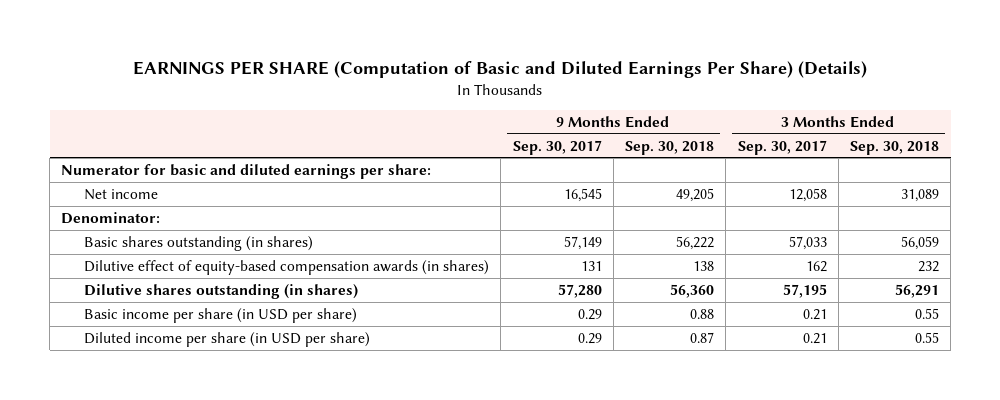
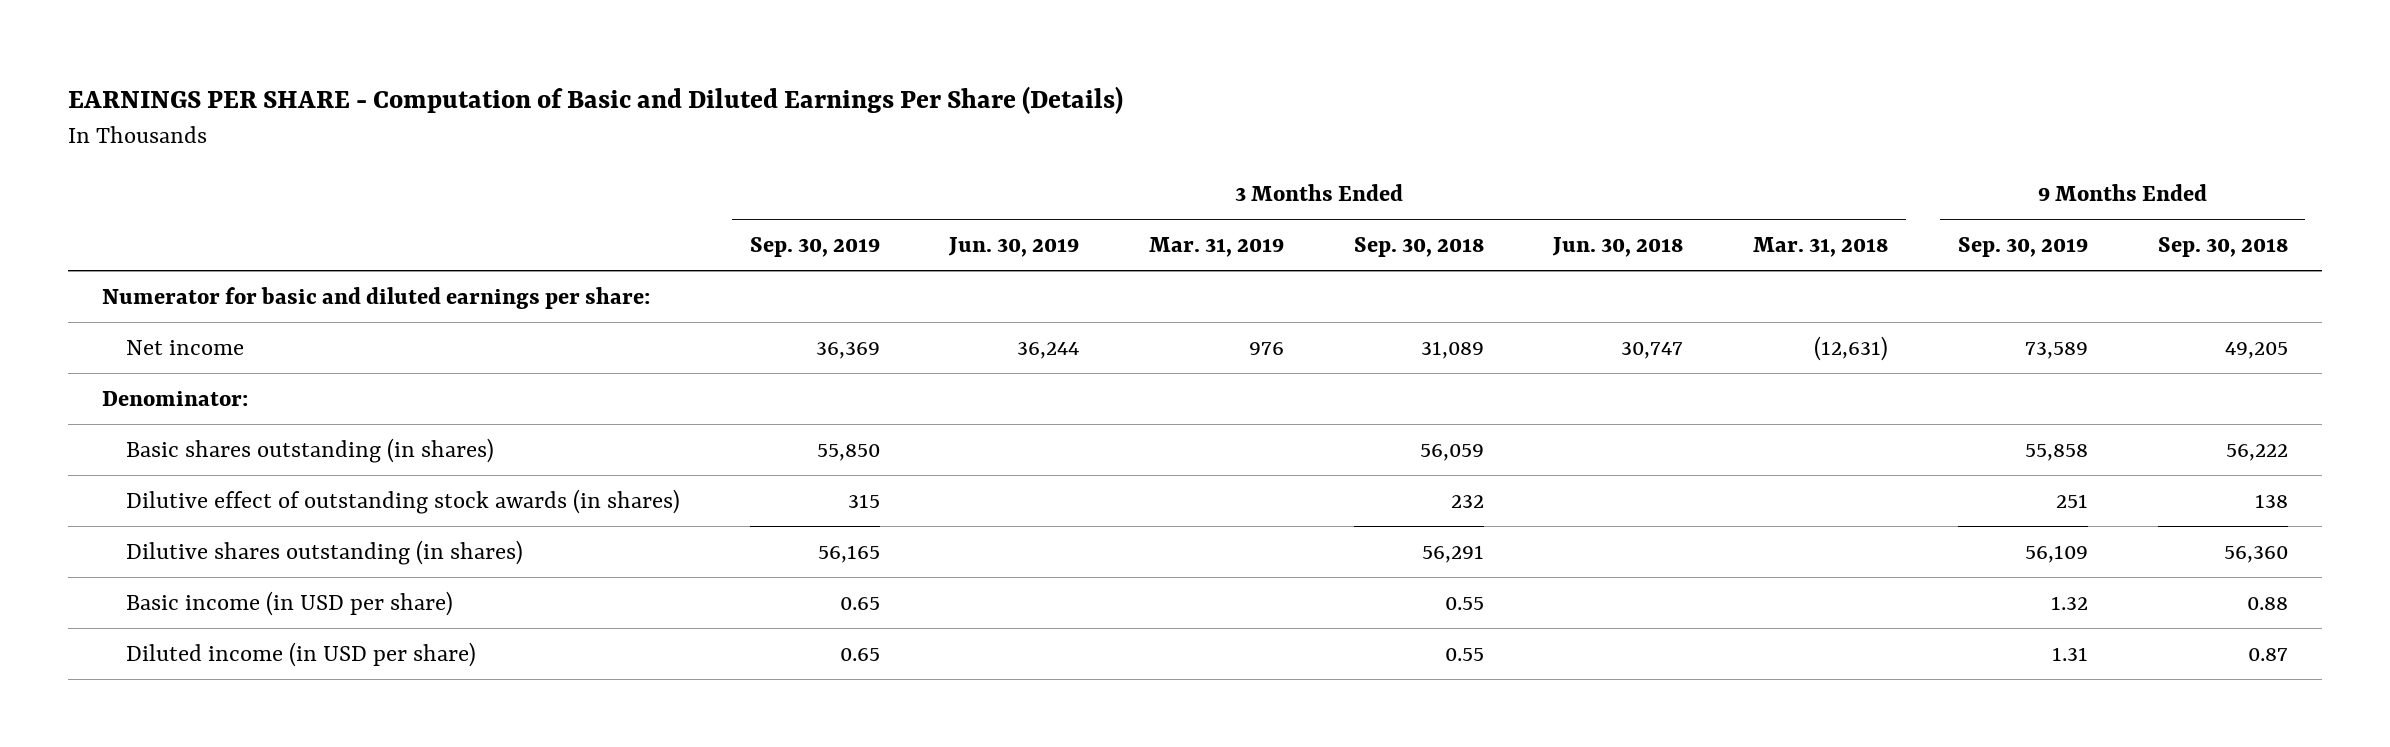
[133,60,868,78] EARNINGS PER SHARE (Computation of Basic and Diluted Earnings Per Share) (Details) -> [67,85,1123,114] EARNINGS PER SHARE - Computation of Basic and Diluted Earnings Per Share (Details)
[512,139,602,155] Sep. 30, 2017 -> none
[737,139,827,155] Sep. 30, 2017 -> none
none -> [749,237,880,258] Sep. 30, 2019
none -> [948,237,1080,258] Jun. 30, 2019
none -> [1149,237,1285,258] Mar. 31, 2019
none -> [1552,237,1684,258] Jun. 30, 2018
none -> [1753,237,1889,258] Mar. 31, 2018
none -> [1957,237,2088,258] Sep. 30, 2019
[83,259,489,275] Dilutive effect of equity-based compensation awards (in shares) -> [126,488,681,514] Dilutive effect of outstanding stock awards (in shares)
[83,307,357,323] Basic income per share (in USD per share) -> [126,590,454,616] Basic income (in USD per share)
[83,331,370,347] Diluted income per share (in USD per share) -> [126,641,477,667] Diluted income (in USD per share)

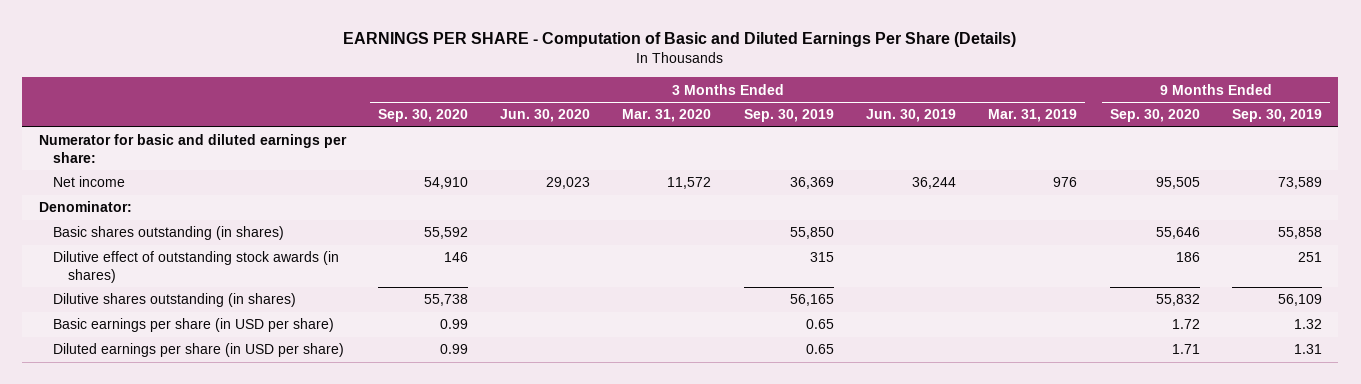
[1353,237,1484,258] Sep. 30, 2018 -> none
[1552,237,1684,258] Jun. 30, 2018 -> none
[1753,237,1889,258] Mar. 31, 2018 -> none
[2157,237,2288,258] Sep. 30, 2018 -> none
none -> [377,109,468,123] Sep. 30, 2020
none -> [500,109,591,123] Jun. 30, 2020
none -> [622,109,712,123] Mar. 31, 2020
none -> [1109,109,1200,123] Sep. 30, 2020
[126,590,454,616] Basic income (in USD per share) -> [53,318,335,333] Basic earnings per share (in USD per share)
[126,641,477,667] Diluted income (in USD per share) -> [53,343,345,358] Diluted earnings per share (in USD per share)

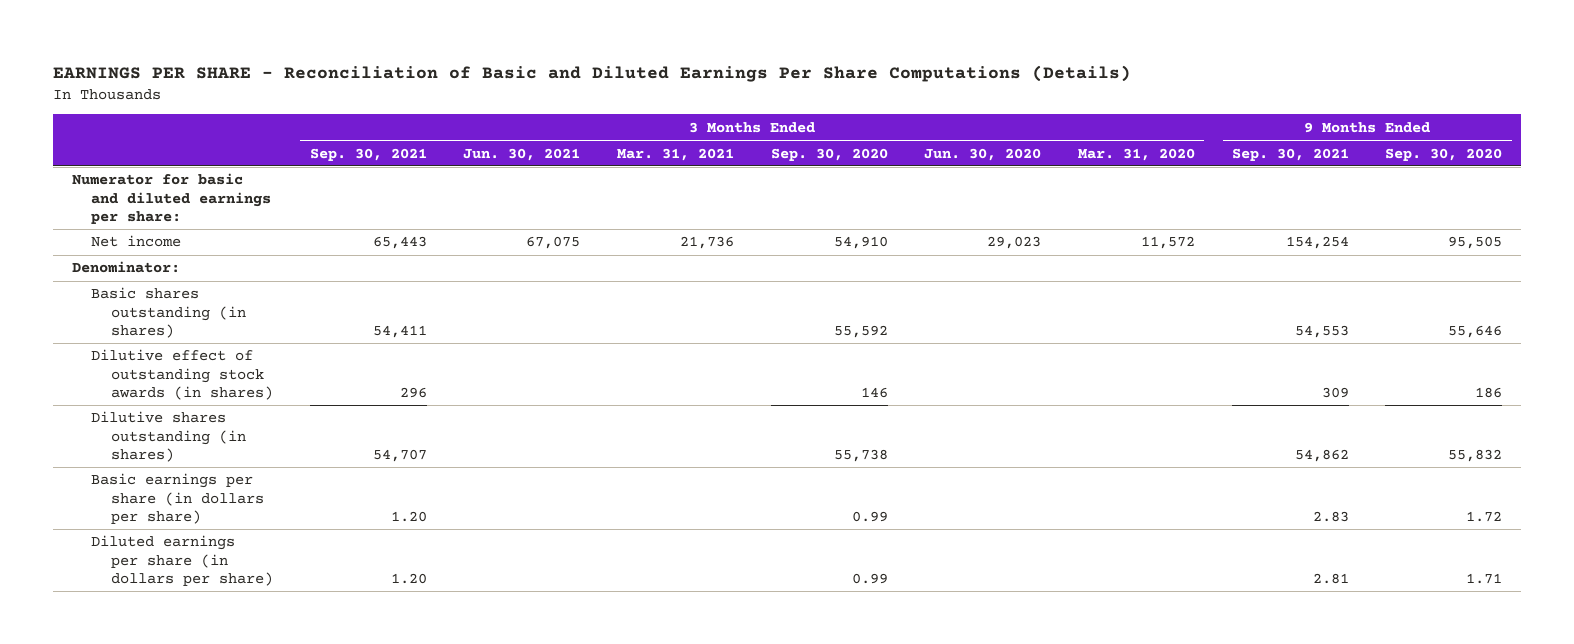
[343,32,1017,48] EARNINGS PER SHARE - Computation of Basic and Diluted Earnings Per Share (Details) -> [53,64,1132,82] EARNINGS PER SHARE - Reconciliation of Basic and Diluted Earnings Per Share Computations (Details)
[743,109,834,123] Sep. 30, 2019 -> none
[866,109,957,123] Jun. 30, 2019 -> none
[988,109,1078,123] Mar. 31, 2019 -> none
[1231,109,1322,123] Sep. 30, 2019 -> none
none -> [309,147,427,161] Sep. 30, 2021
none -> [463,147,581,161] Jun. 30, 2021
none -> [617,147,735,161] Mar. 31, 2021
none -> [1231,147,1349,161] Sep. 30, 2021
[53,318,335,333] Basic earnings per share (in USD per share) -> [91,473,264,524] Basic earnings per share (in dollars per share)
[53,343,345,358] Diluted earnings per share (in USD per share) -> [91,535,273,586] Diluted earnings per share (in dollars per share)

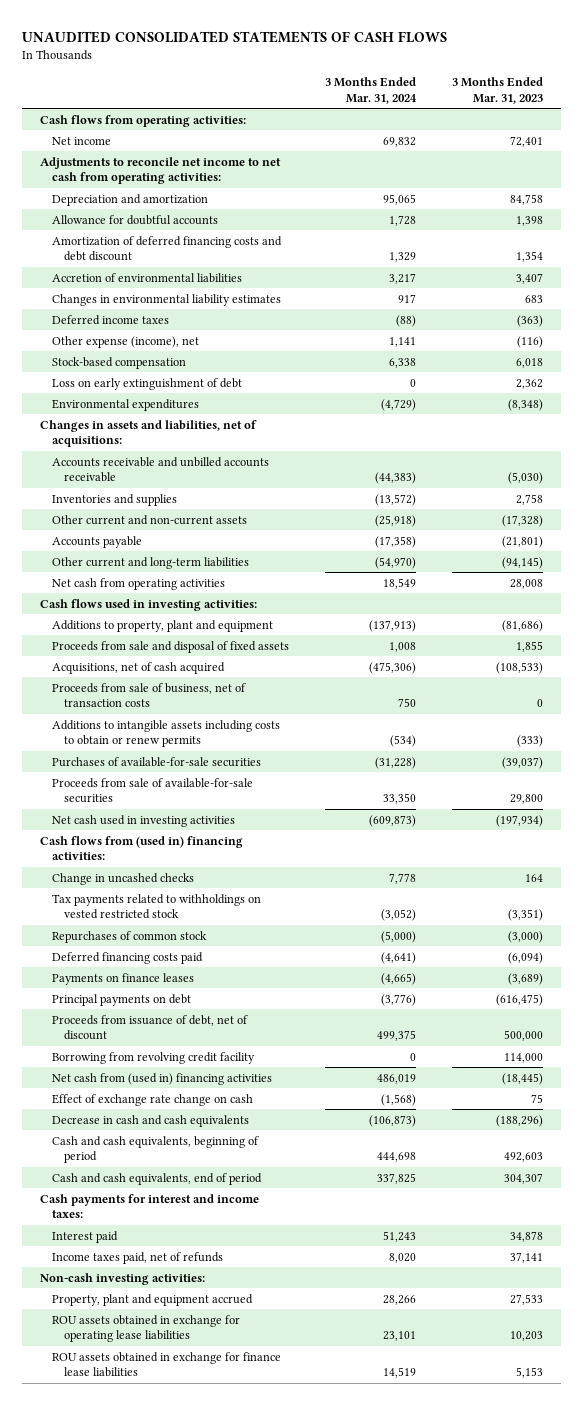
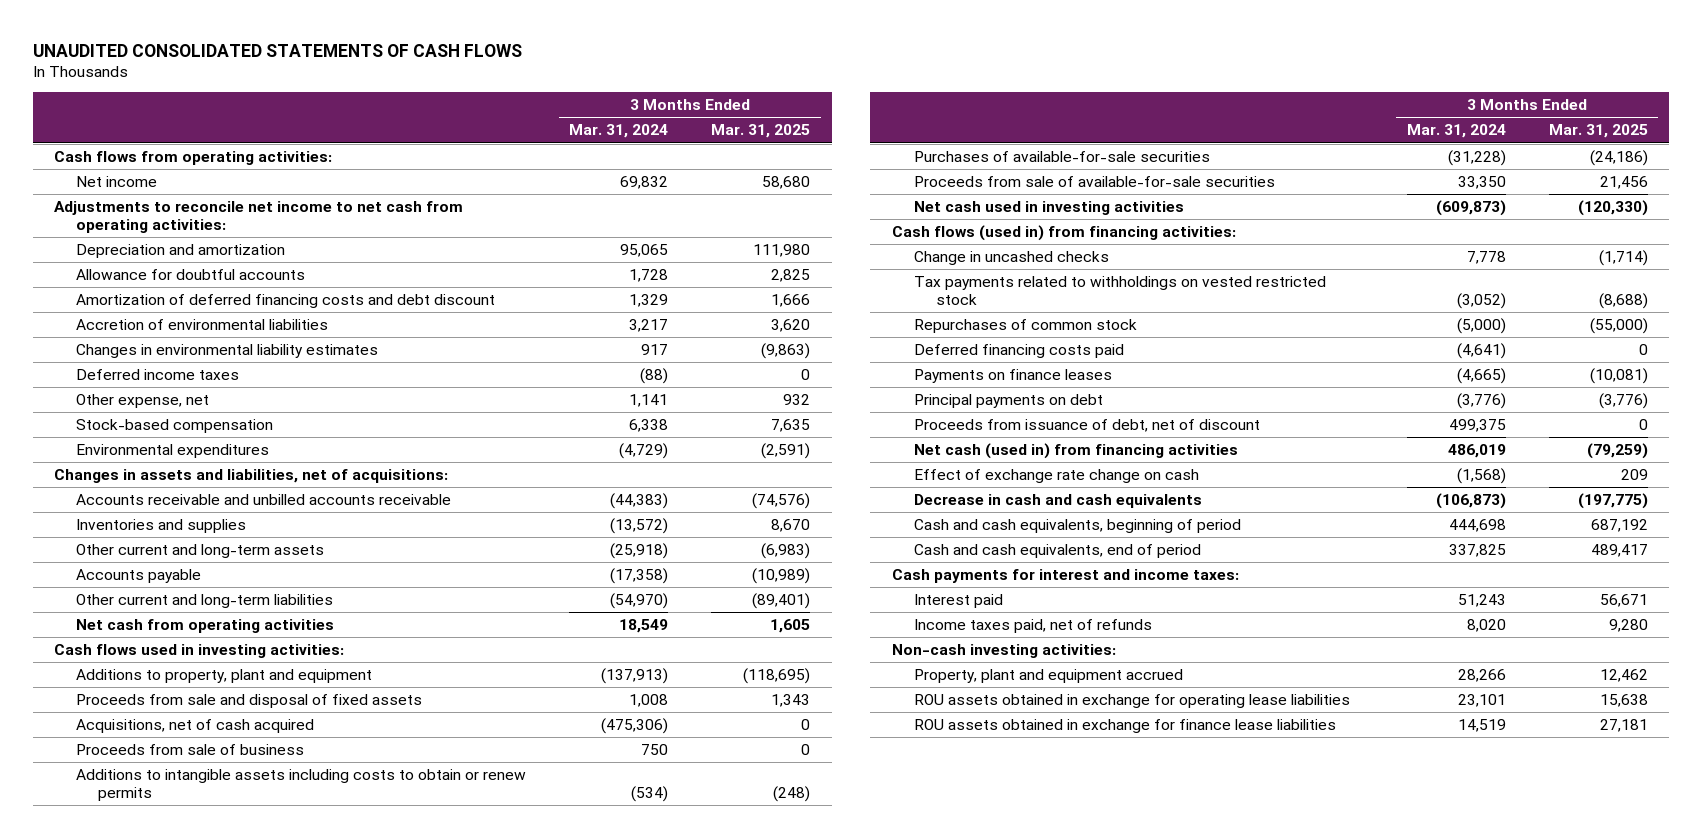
[452,76,544,104] 3 Months Ended Mar. 31, 2023 -> none
none -> [711,124,811,139] Mar. 31, 2025
[52,335,200,348] Other expense (income), net -> [76,393,210,408] Other expense, net
[52,377,243,390] Loss on early extinguishment of debt -> none
[52,514,248,525] Other current and non-current assets -> [76,543,325,558] Other current and long-term assets
[52,682,247,708] Proceeds from sale of business, net of transaction costs -> [76,743,305,755] Proceeds from sale of business
[40,835,244,861] Cash flows from (used in) financing activities: -> [891,224,1236,241] Cash flows (used in) from financing activities:
[52,1051,256,1064] Borrowing from revolving credit facility -> none
[52,1072,273,1085] Net cash from (used in) financing activities -> [913,442,1238,459] Net cash (used in) from financing activities

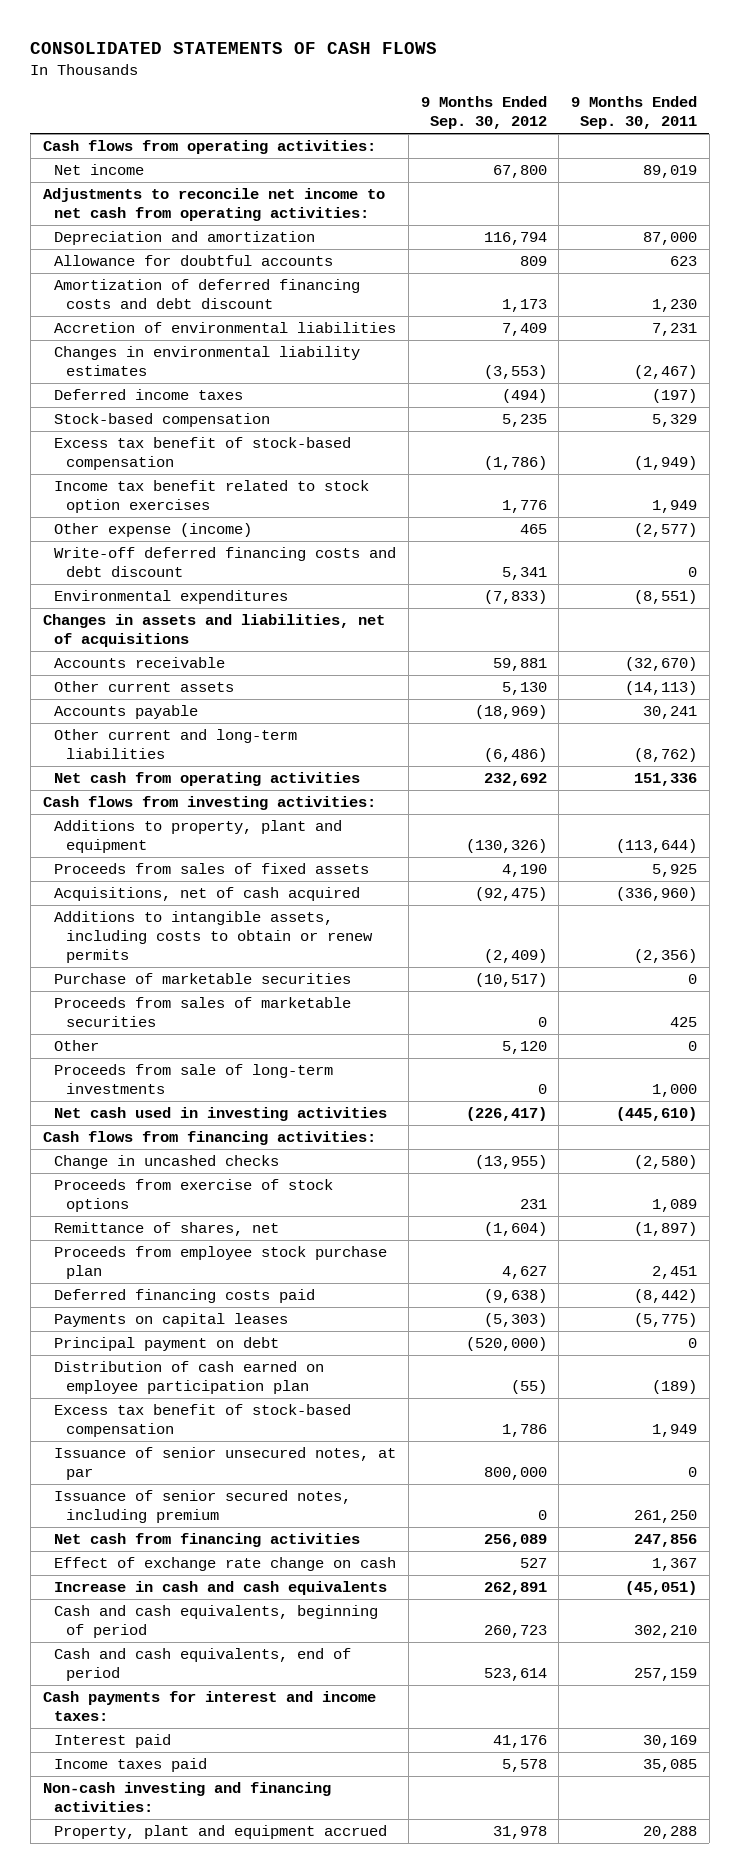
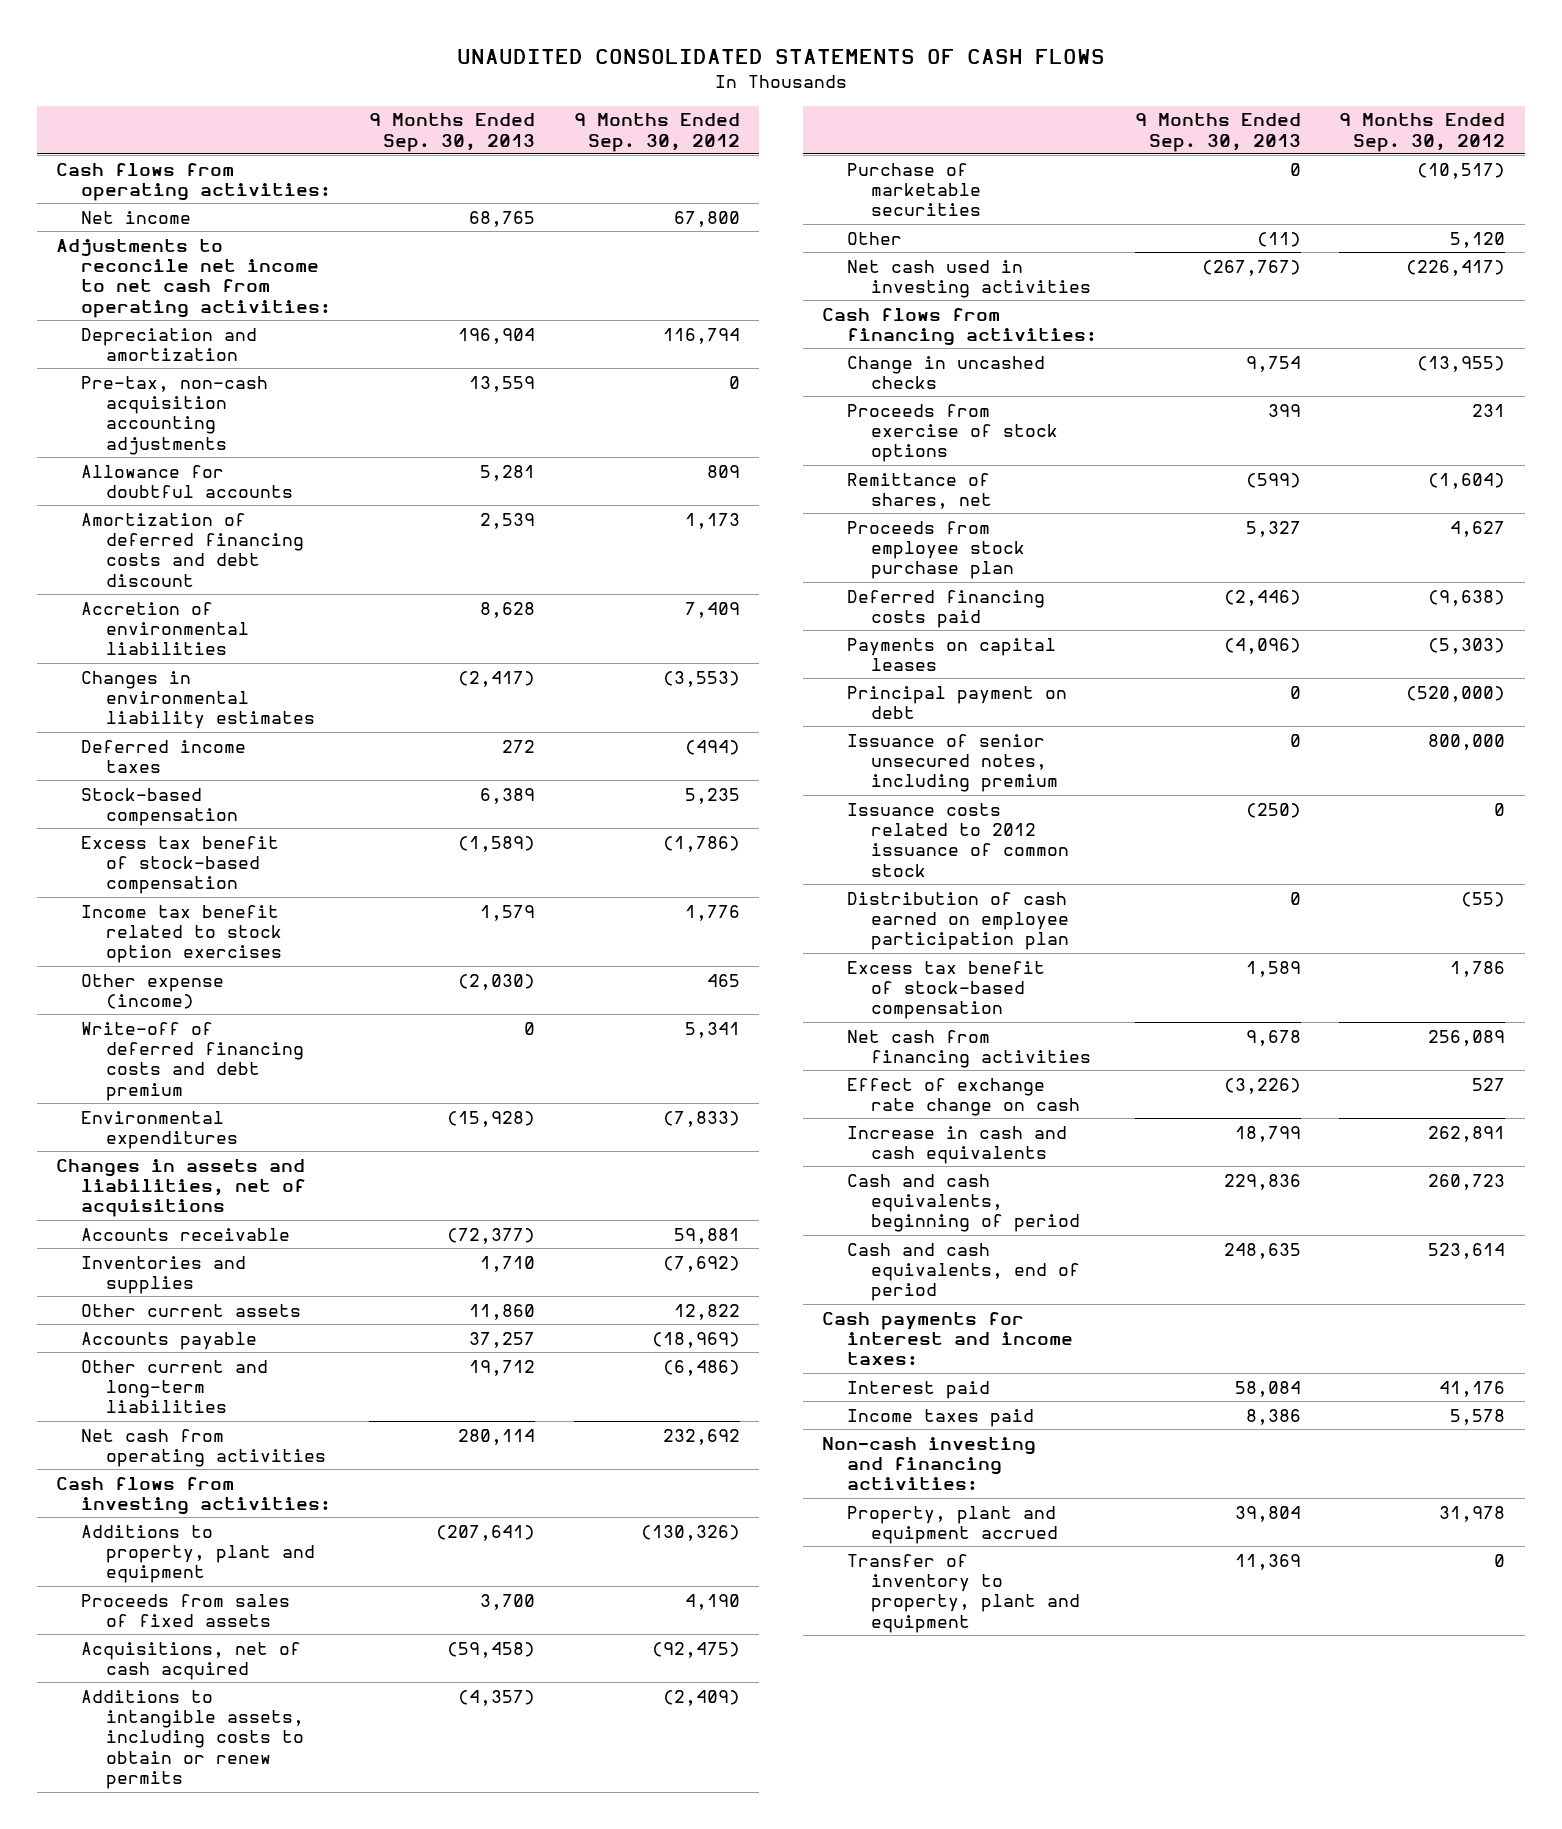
[30,42,438,55] CONSOLIDATED STATEMENTS OF CASH FLOWS -> [456,49,1105,65] UNAUDITED CONSOLIDATED STATEMENTS OF CASH FLOWS
[571,96,698,130] 9 Months Ended Sep. 30, 2011 -> none
none -> [369,113,536,152] 9 Months Ended Sep. 30, 2013
none -> [80,375,268,455] Pre-tax, non-cash acquisition accounting adjustments
[54,547,397,578] Write-off deferred financing costs and debt discount -> [80,1021,304,1101] Write-off of deferred financing costs and debt premium
none -> [80,1255,246,1295] Inventories and supplies
[501,682,547,696] 5,130 -> [673,1303,740,1320] 12,822
[54,997,352,1028] Proceeds from sales of marketable securities -> none
[54,1064,334,1095] Proceeds from sale of long-term investments -> none
none -> [846,733,1059,793] Issuance of senior unsecured notes, including premium
none -> [846,802,1070,877] Issuance costs related to 2012 issuance of common stock
[54,1447,397,1481] Issuance of senior unsecured notes, at par -> none
[54,1490,352,1524] Issuance of senior secured notes, including premium -> none
none -> [846,1553,1081,1633] Transfer of inventory to property, plant and equipment

